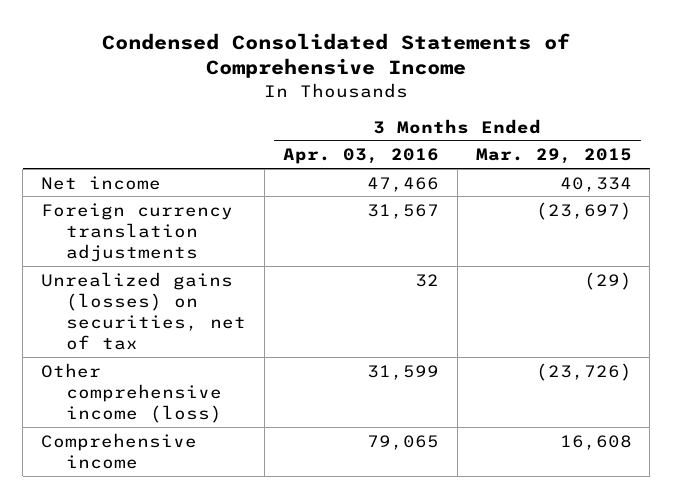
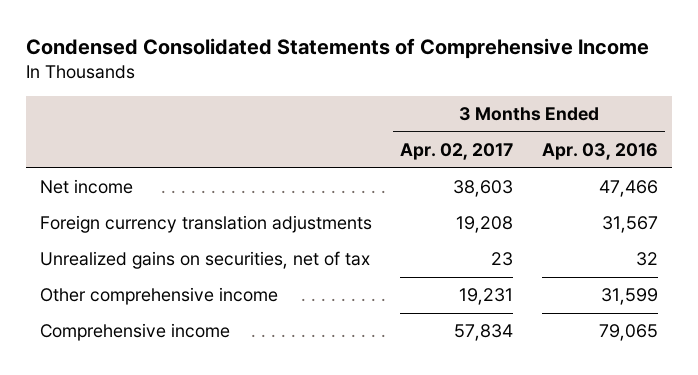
[475,148,632,165] Mar. 29, 2015 -> none
none -> [400,143,514,161] Apr. 02, 2017
[41,271,247,351] Unrealized gains (losses) on securities, net of tax -> [39,251,370,270] Unrealized gains on securities, net of tax
[41,362,223,424] Other comprehensive income (loss) -> [39,287,278,306] Other comprehensive income

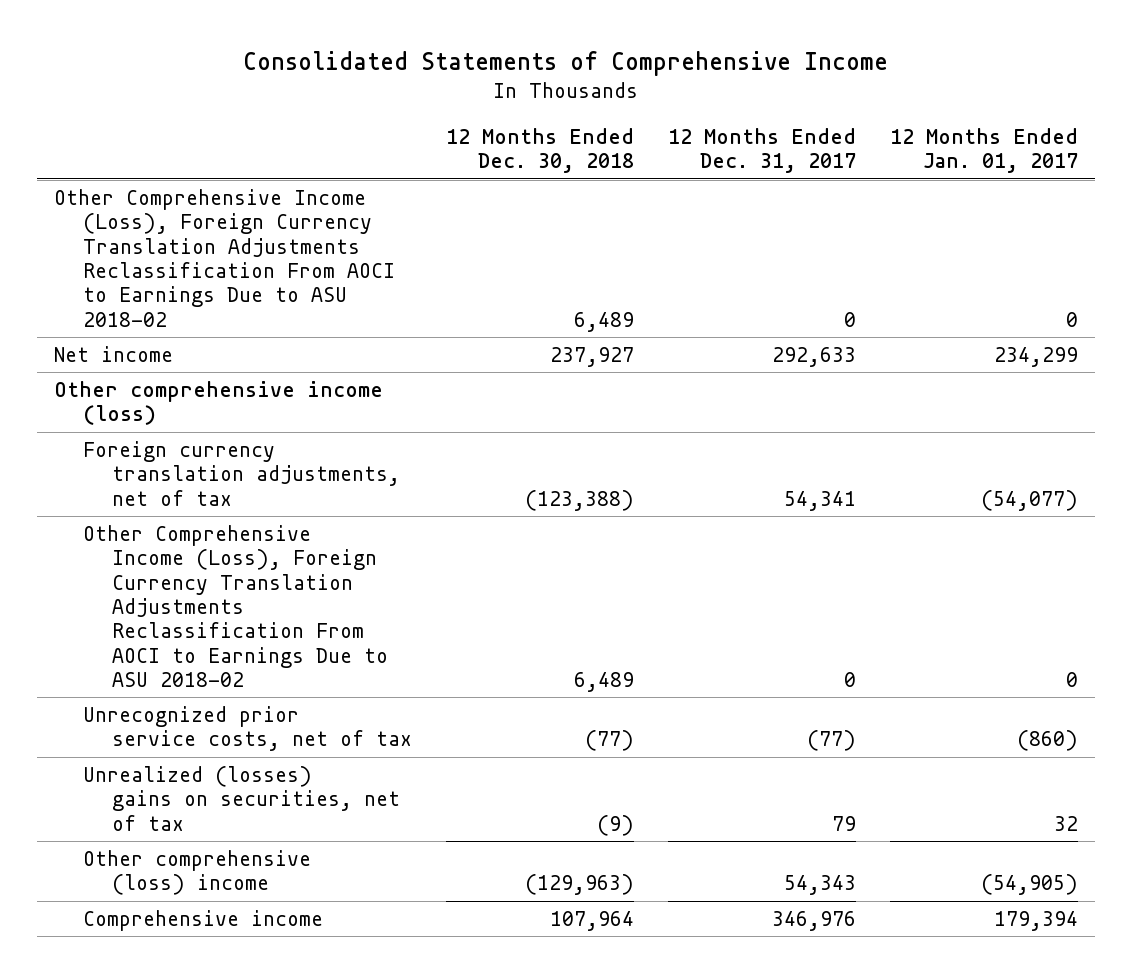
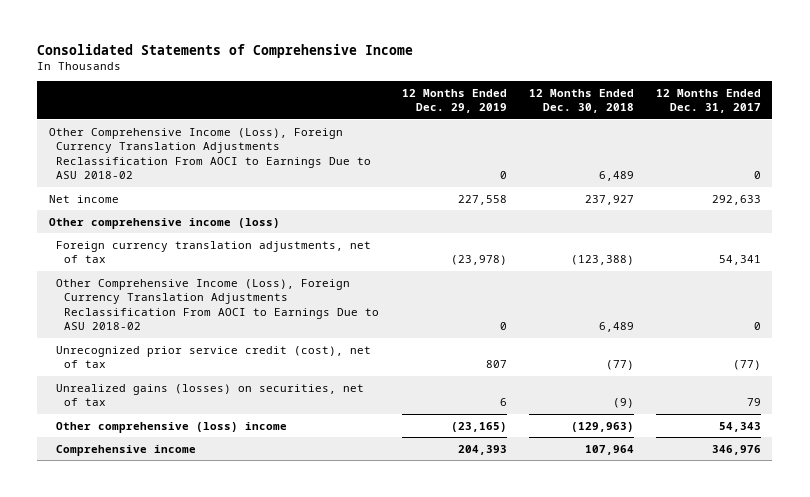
[890,127,1079,174] 12 Months Ended Jan. 01, 2017 -> none
none -> [401,88,507,114] 12 Months Ended Dec. 29, 2019
[83,705,413,752] Unrecognized prior service costs, net of tax -> [56,345,372,369] Unrecognized prior service credit (cost), net of tax
[83,765,401,831] Unrealized (losses) gains on securities, net of tax -> [56,383,365,407] Unrealized gains (losses) on securities, net of tax

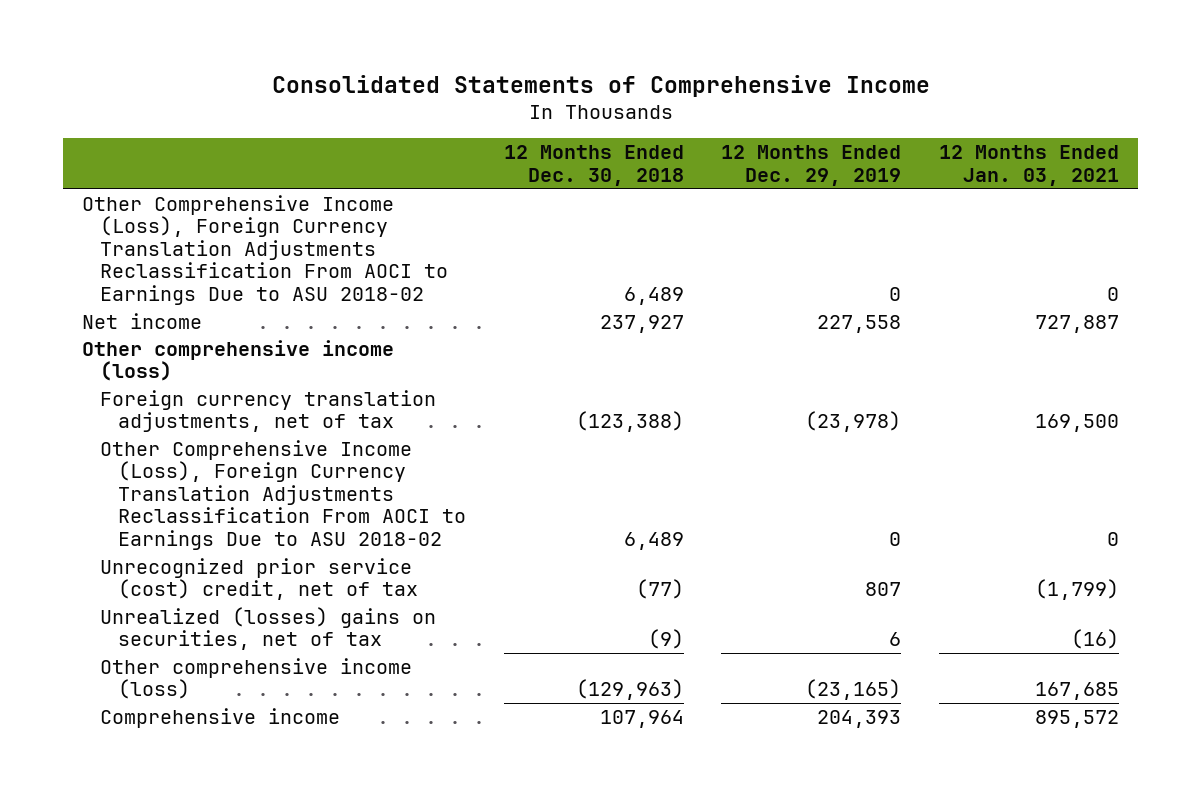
[656,88,762,114] 12 Months Ended Dec. 31, 2017 -> none
none -> [939,145,1120,186] 12 Months Ended Jan. 03, 2021
[56,345,372,369] Unrecognized prior service credit (cost), net of tax -> [99,557,418,601] Unrecognized prior service (cost) credit, net of tax
[56,383,365,407] Unrealized gains (losses) on securities, net of tax -> [99,606,436,651] Unrealized (losses) gains on securities, net of tax
[56,421,288,433] Other comprehensive (loss) income -> [99,657,412,700] Other comprehensive income (loss)

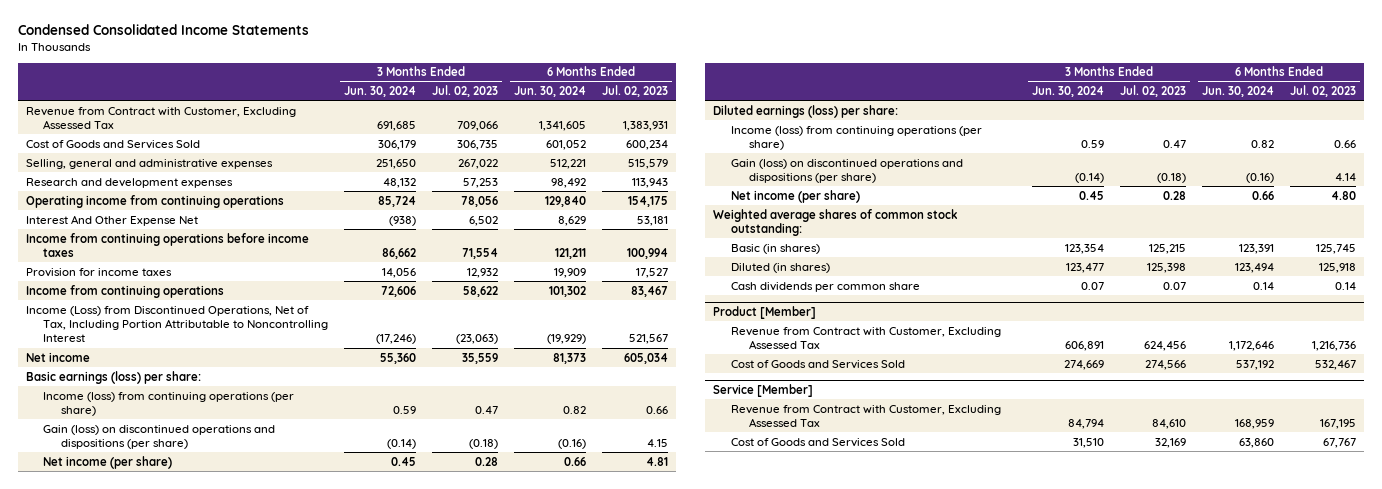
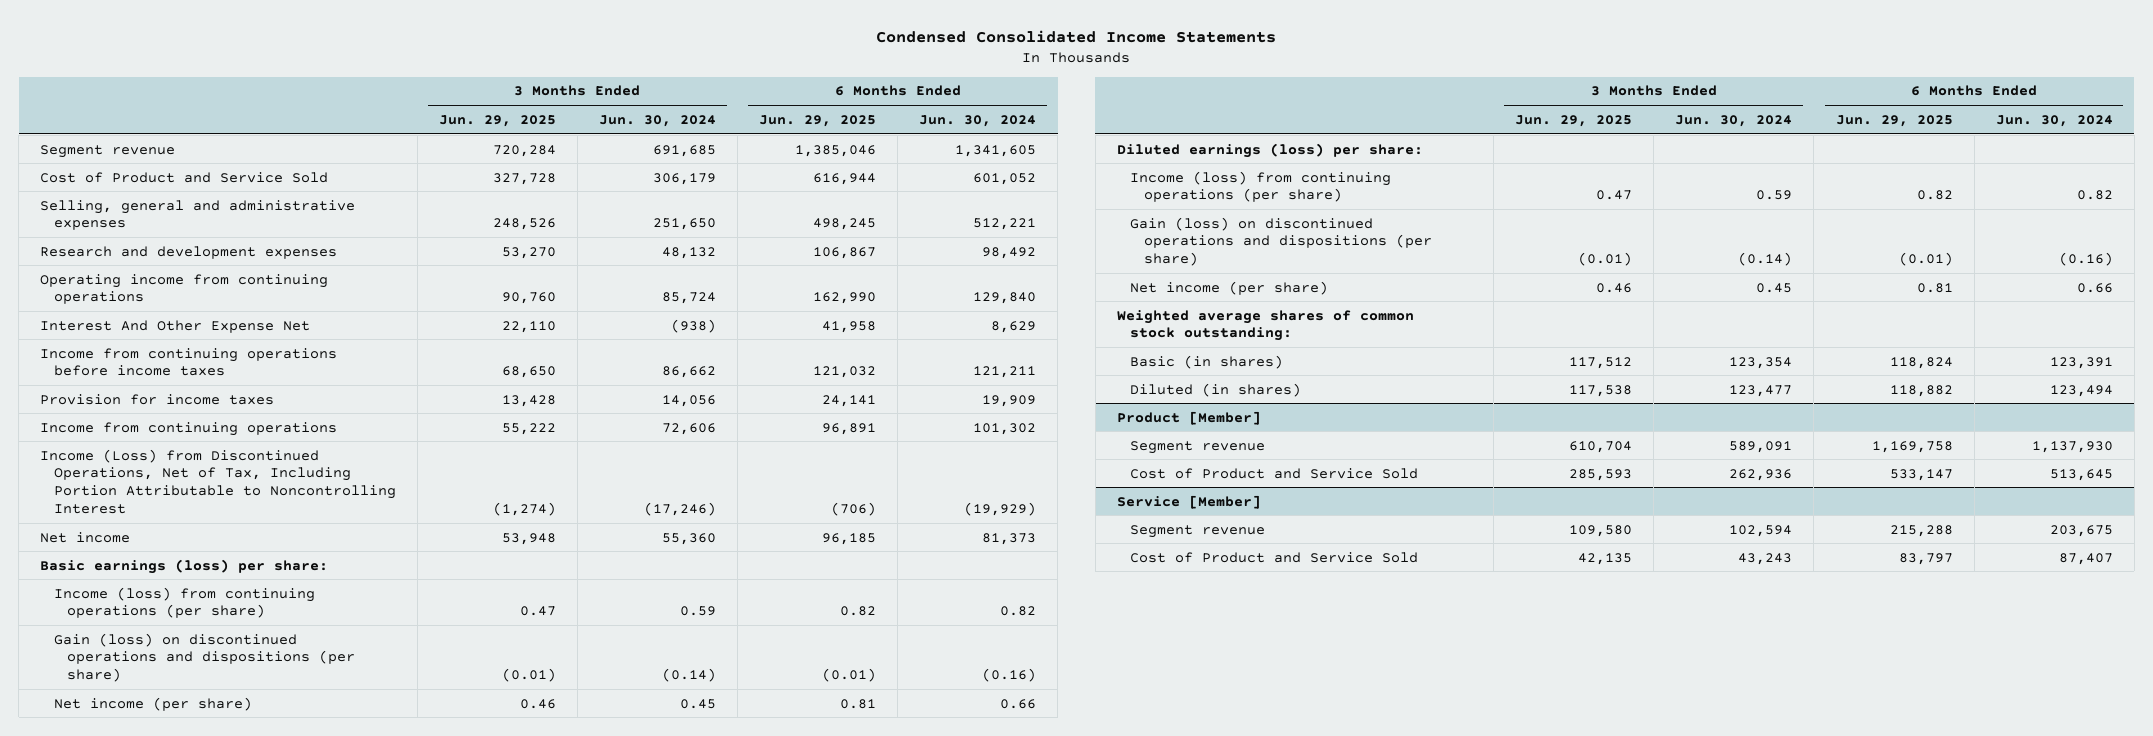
[432,85,499,98] Jul. 02, 2023 -> none
[602,85,669,98] Jul. 02, 2023 -> none
none -> [438,114,556,127] Jun. 29, 2025
none -> [759,114,877,127] Jun. 29, 2025
[25,106,296,129] Revenue from Contract with Customer, Excluding Assessed Tax -> [40,144,176,158] Segment revenue
[25,139,200,149] Cost of Goods and Services Sold -> [40,171,329,183] Cost of Product and Service Sold
[730,281,920,292] Cash dividends per common share -> none
[730,326,1001,349] Revenue from Contract with Customer, Excluding Assessed Tax -> none
none -> [1130,440,1266,454] Segment revenue
[730,359,905,369] Cost of Goods and Services Sold -> [1130,467,1419,479] Cost of Product and Service Sold
[1064,359,1105,370] 274,669 -> [1729,468,1793,481] 262,936
[1236,359,1275,370] 537,192 -> [2049,468,2113,481] 513,645
[730,404,1001,427] Revenue from Contract with Customer, Excluding Assessed Tax -> none
none -> [1130,524,1266,538] Segment revenue
[730,437,905,447] Cost of Goods and Services Sold -> [1130,551,1419,563] Cost of Product and Service Sold
[1073,437,1105,448] 31,510 -> [1738,552,1793,565] 43,243
[1239,437,1275,448] 63,860 -> [2058,552,2113,565] 87,407

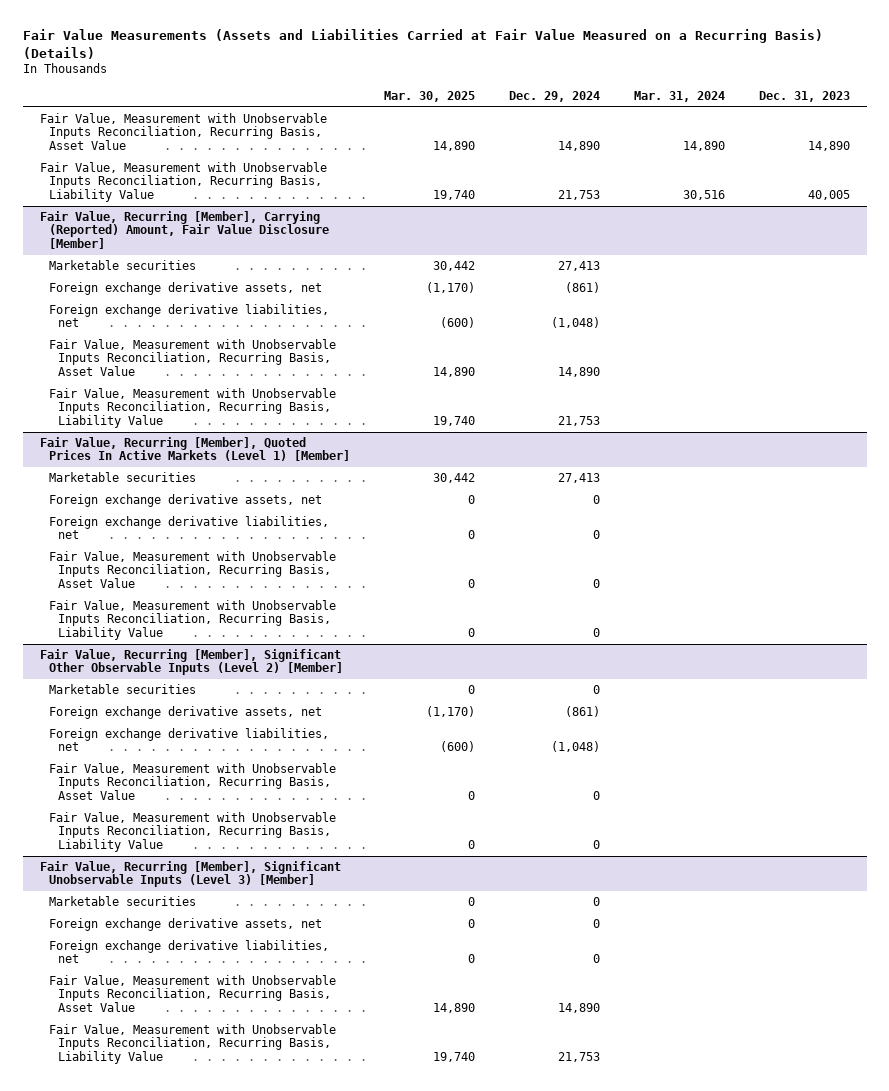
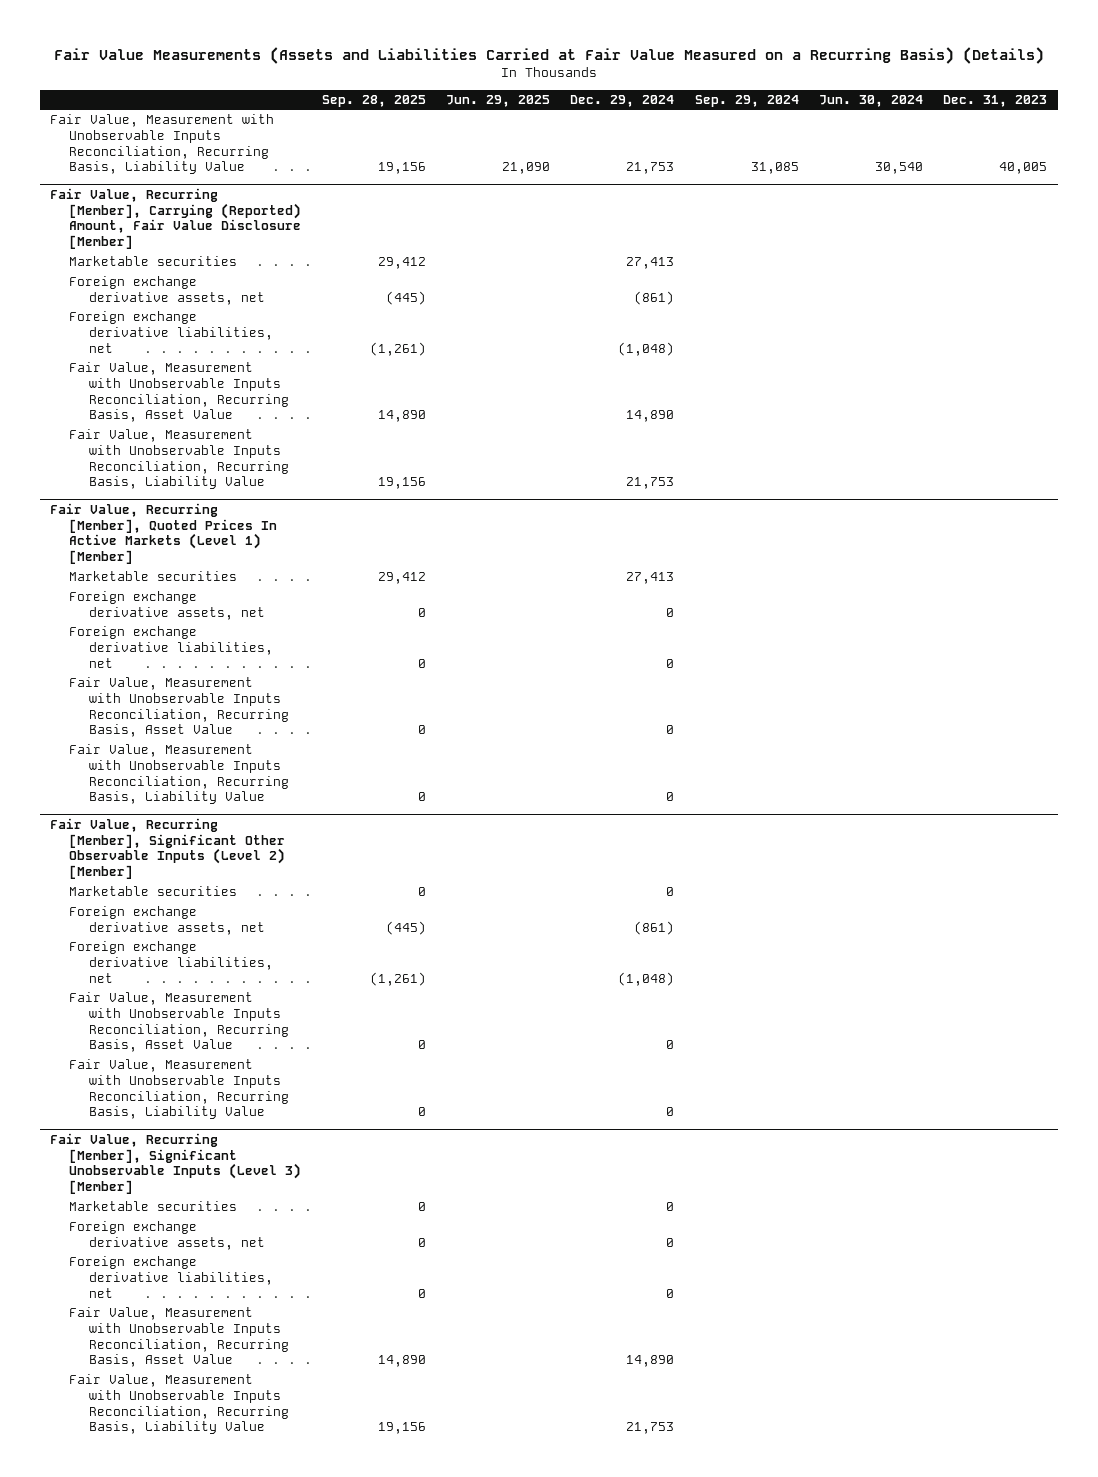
[383,90,475,102] Mar. 30, 2025 -> none
[633,90,725,102] Mar. 31, 2024 -> none
none -> [321,94,426,107] Sep. 28, 2025
none -> [446,94,551,107] Jun. 29, 2025
none -> [694,94,799,107] Sep. 29, 2024
none -> [819,94,924,107] Jun. 30, 2024
[39,113,327,150] Fair Value, Measurement with Unobservable Inputs Reconciliation, Recurring Basis, Asset Value -> none

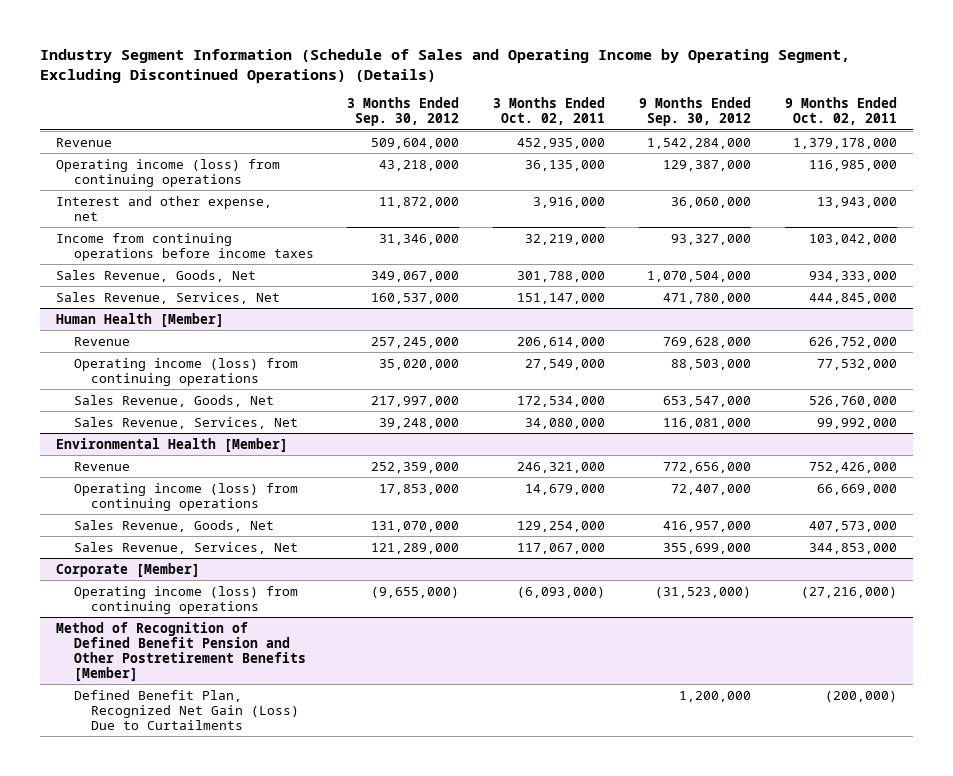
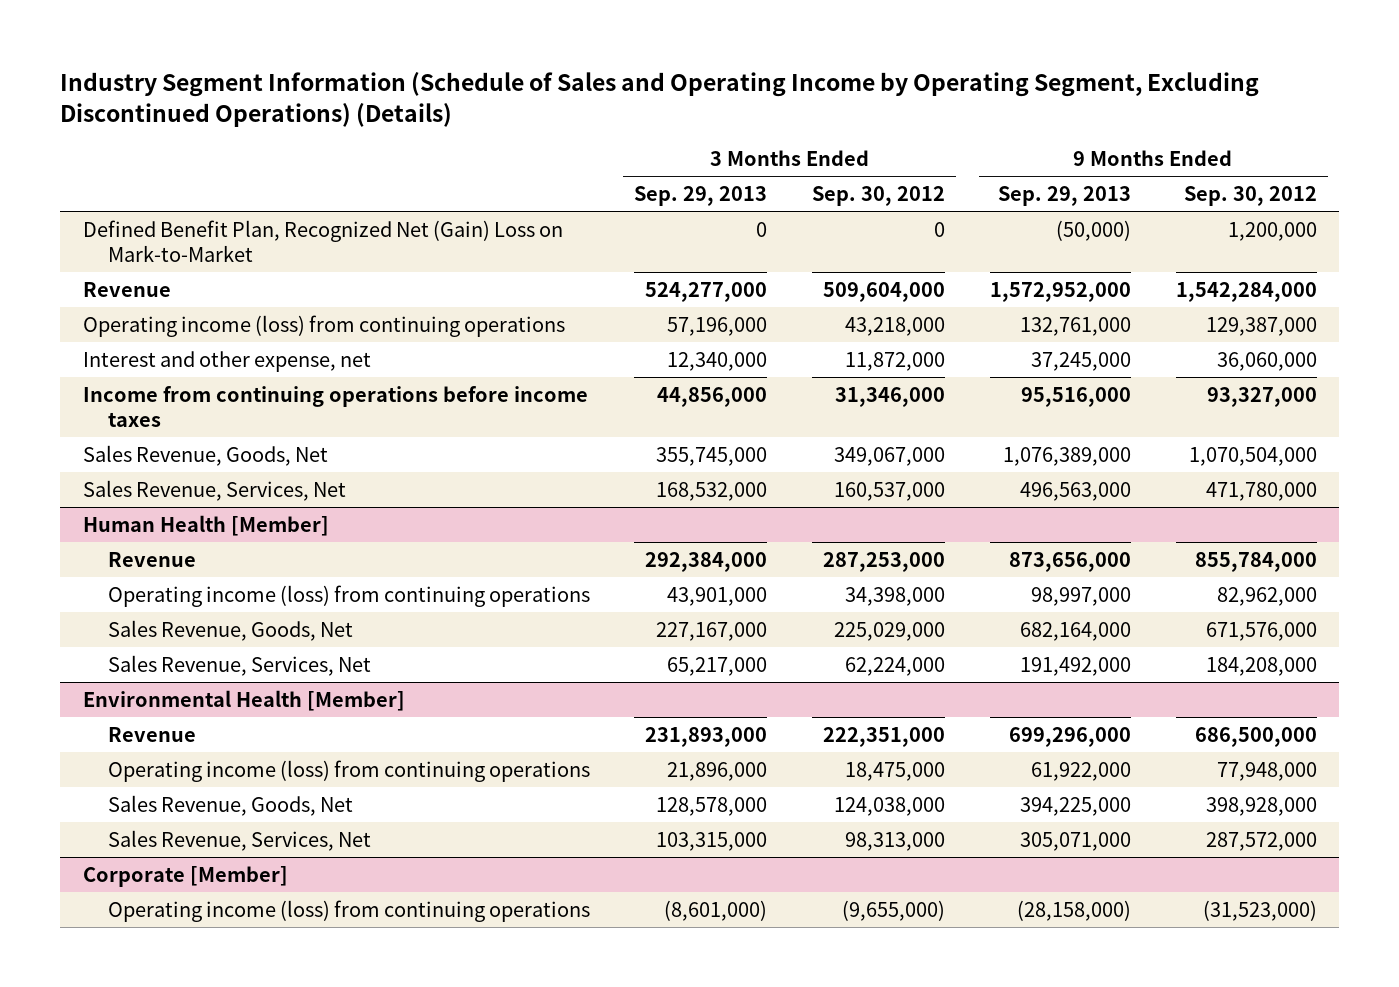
[493,97,606,126] 3 Months Ended Oct. 02, 2011 -> none
[784,97,897,126] 9 Months Ended Oct. 02, 2011 -> none
none -> [634,185,768,206] Sep. 29, 2013
none -> [997,185,1131,206] Sep. 29, 2013
none -> [82,219,563,262] Defined Benefit Plan, Recognized Net (Gain) Loss on Mark-to-Market
[371,336,460,348] 257,245,000 -> [823,551,946,572] 287,253,000
[662,336,751,348] 769,628,000 -> [1194,551,1317,572] 855,784,000
[379,358,460,370] 35,020,000 -> [845,586,946,606] 34,398,000
[670,358,751,370] 88,503,000 -> [1216,586,1317,606] 82,962,000
[371,395,460,407] 217,997,000 -> [834,621,946,641] 225,029,000
[662,395,751,407] 653,547,000 -> [1205,621,1317,641] 671,576,000
[379,417,460,429] 39,248,000 -> [845,656,946,676] 62,224,000
[662,417,751,429] 116,081,000 -> [1205,656,1317,676] 184,208,000
[371,461,460,473] 252,359,000 -> [823,726,946,747] 222,351,000
[662,461,751,473] 772,656,000 -> [1194,726,1317,747] 686,500,000
[379,483,460,495] 17,853,000 -> [845,761,946,781] 18,475,000
[670,483,751,495] 72,407,000 -> [1216,761,1317,781] 77,948,000
[371,520,460,532] 131,070,000 -> [834,796,946,816] 124,038,000
[662,520,751,532] 416,957,000 -> [1205,796,1317,816] 398,928,000
[371,542,460,554] 121,289,000 -> [845,831,946,851] 98,313,000
[662,542,751,554] 355,699,000 -> [1205,831,1317,851] 287,572,000
[56,621,306,681] Method of Recognition of Defined Benefit Pension and Other Postretirement Benefits [Member] -> none
[73,689,300,730] Defined Benefit Plan, Recognized Net Gain (Loss) Due to Curtailments -> none

